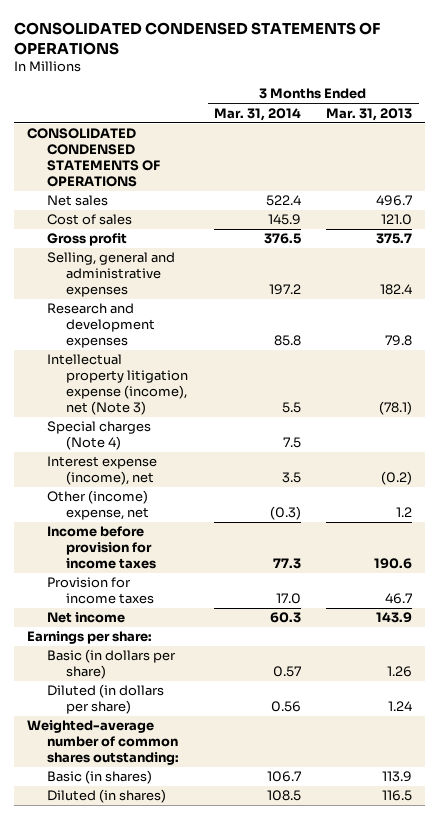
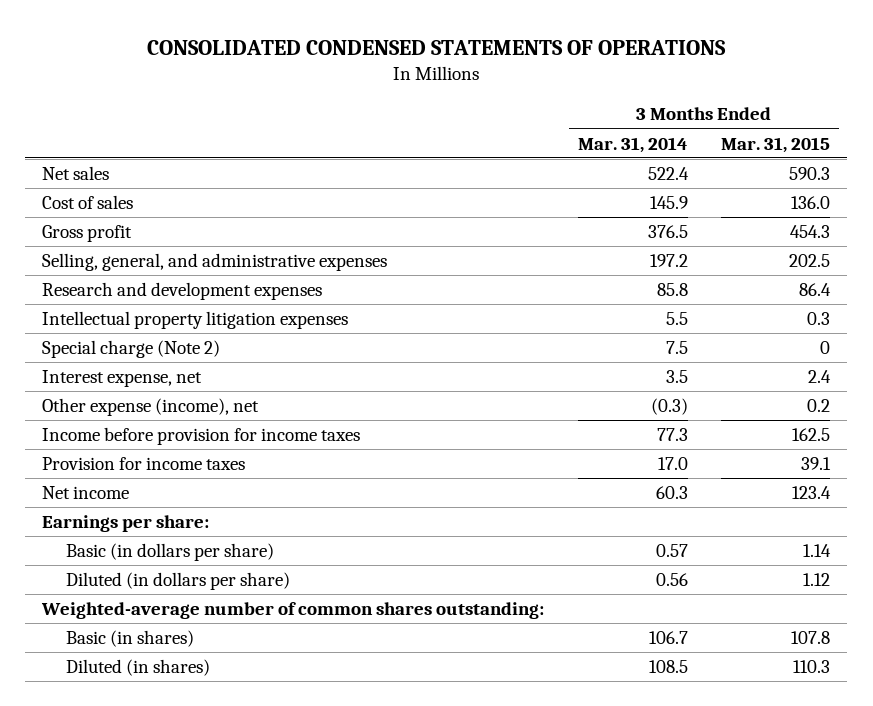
[326,107,413,121] Mar. 31, 2013 -> none
none -> [721,136,831,153] Mar. 31, 2015
[26,128,160,187] CONSOLIDATED CONDENSED STATEMENTS OF OPERATIONS -> none
[46,252,175,297] Selling, general and administrative expenses -> [42,253,388,272] Selling, general, and administrative expenses
[46,354,189,415] Intellectual property litigation expense (income), net (Note 3) -> [42,311,349,330] Intellectual property litigation expenses
[46,421,151,451] Special charges (Note 4) -> [42,340,221,359] Special charge (Note 2)
[46,456,157,486] Interest expense (income), net -> [42,370,203,388] Interest expense, net
[46,490,150,521] Other (income) expense, net -> [42,398,260,417] Other expense (income), net

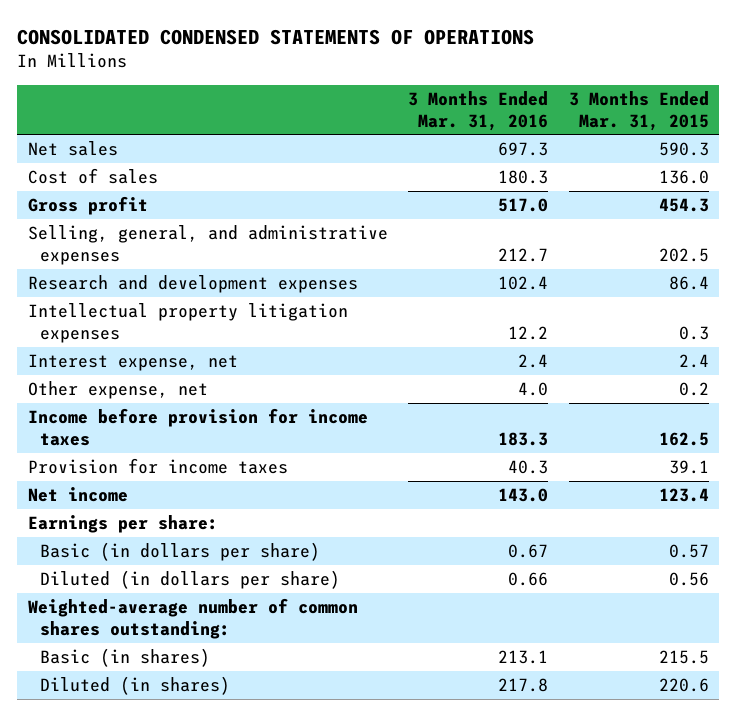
[577,136,688,153] Mar. 31, 2014 -> none
none -> [408,90,549,131] 3 Months Ended Mar. 31, 2016
[42,340,221,359] Special charge (Note 2) -> none
[42,398,260,417] Other expense (income), net -> [27,380,208,399] Other expense, net
[803,544,832,558] 1.14 -> [668,543,709,558] 0.57
[803,573,831,587] 1.12 -> [668,571,709,586] 0.56
[791,631,831,645] 107.8 -> [658,649,709,664] 215.5
[793,660,831,674] 110.3 -> [658,677,709,692] 220.6

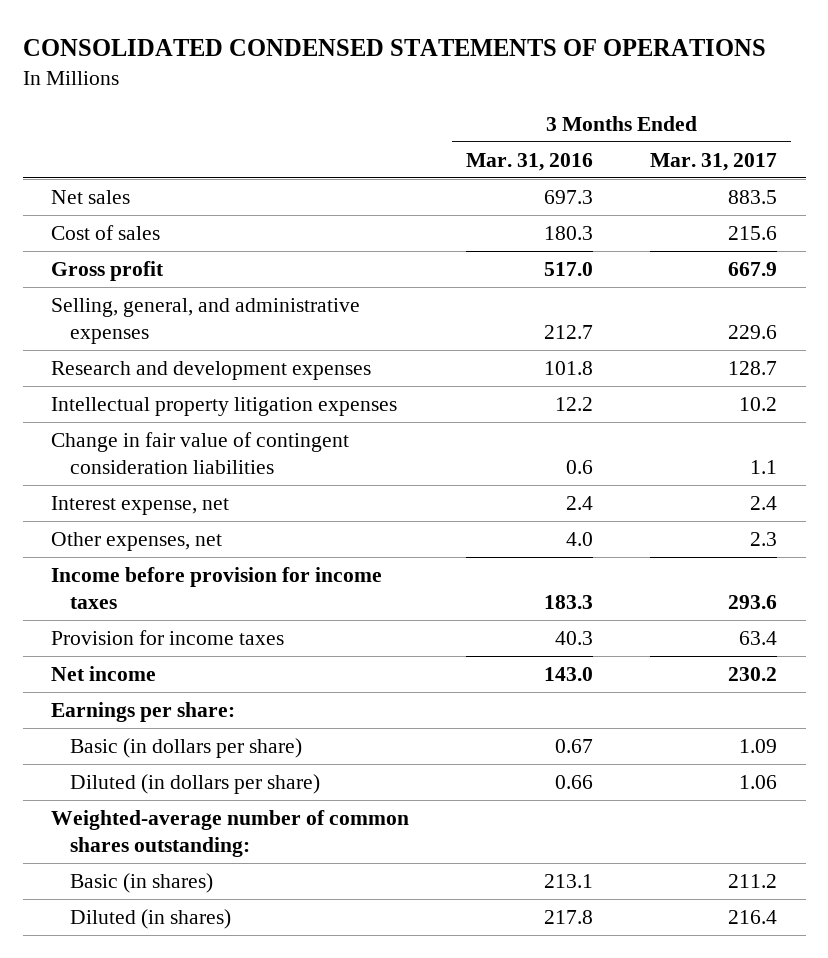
[568,90,709,131] 3 Months Ended Mar. 31, 2015 -> none
none -> [650,152,778,171] Mar. 31, 2017
[498,275,549,290] 102.4 -> [544,360,594,375] 101.8
none -> [51,431,350,474] Change in fair value of contingent consideration liabilities
[27,380,208,399] Other expense, net -> [51,531,223,551] Other expenses, net

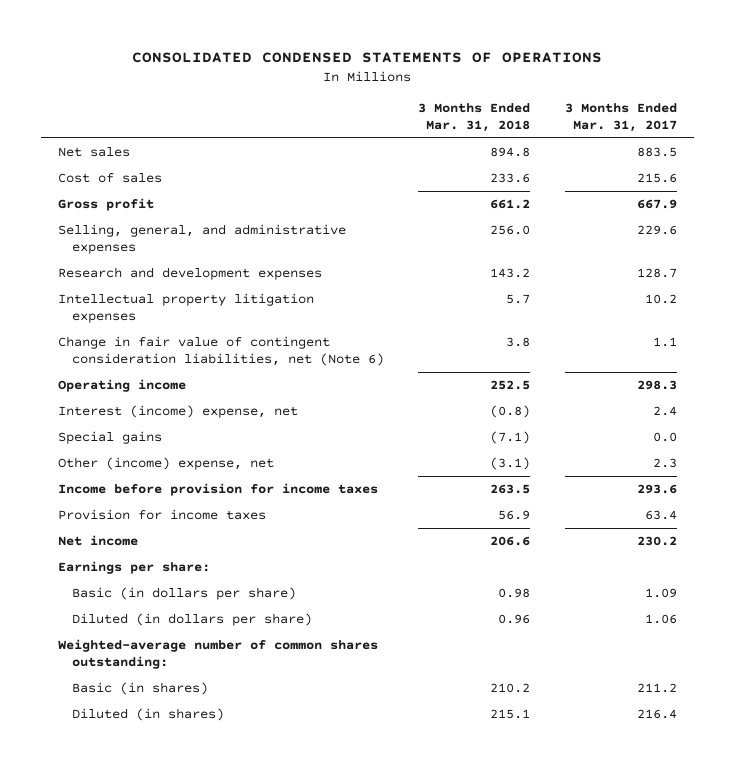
[466,152,594,171] Mar. 31, 2016 -> none
none -> [418,103,531,132] 3 Months Ended Mar. 31, 2018
[51,431,350,474] Change in fair value of contingent consideration liabilities -> [57,335,385,366] Change in fair value of contingent consideration liabilities, net (Note 6)
none -> [57,378,186,392] Operating income
[51,495,230,515] Interest expense, net -> [57,404,298,418] Interest (income) expense, net
none -> [57,430,162,444] Special gains
[51,531,223,551] Other expenses, net -> [57,456,274,470] Other (income) expense, net

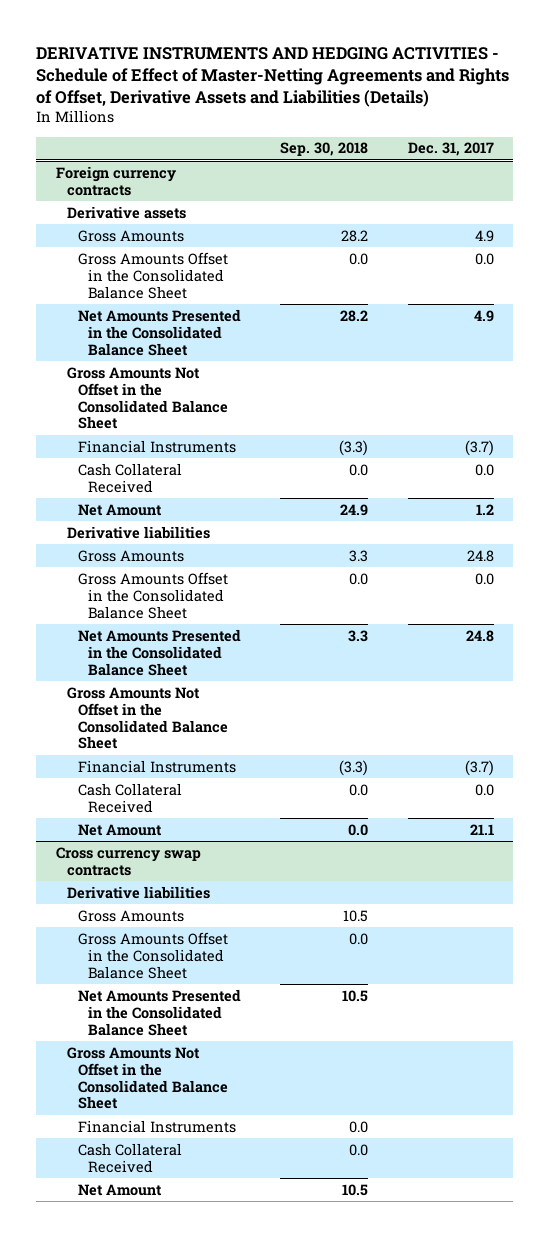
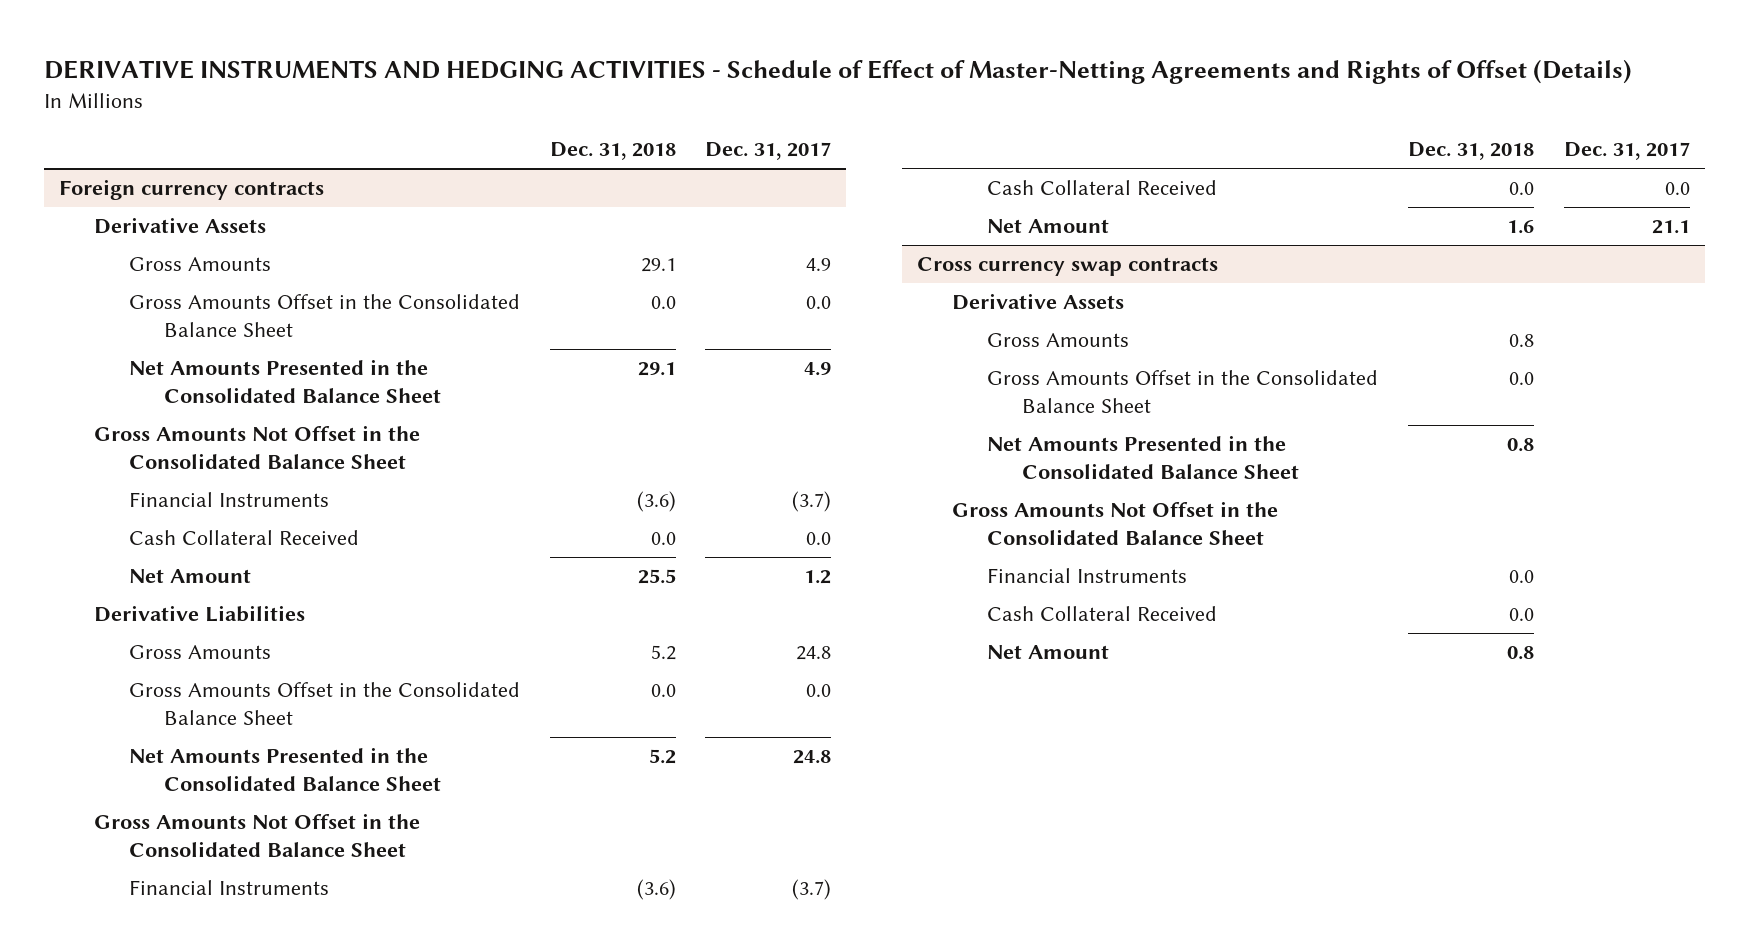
[36,46,510,108] DERIVATIVE INSTRUMENTS AND HEDGING ACTIVITIES - Schedule of Effect of Master-Netting Agreements and Rights of Offset, Derivative Assets and Liabilities (Details) -> [43,59,1632,85] DERIVATIVE INSTRUMENTS AND HEDGING ACTIVITIES - Schedule of Effect of Master-Netting Agreements and Rights of Offset (Details)
[280,142,369,157] Sep. 30, 2018 -> none
none -> [549,142,676,161] Dec. 31, 2018
[66,205,186,219] Derivative assets -> [93,217,266,235] Derivative Assets
[66,525,210,539] Derivative liabilities -> [93,605,305,623] Derivative Liabilities
[66,885,210,899] Derivative liabilities -> none
none -> [951,293,1124,311] Derivative Assets

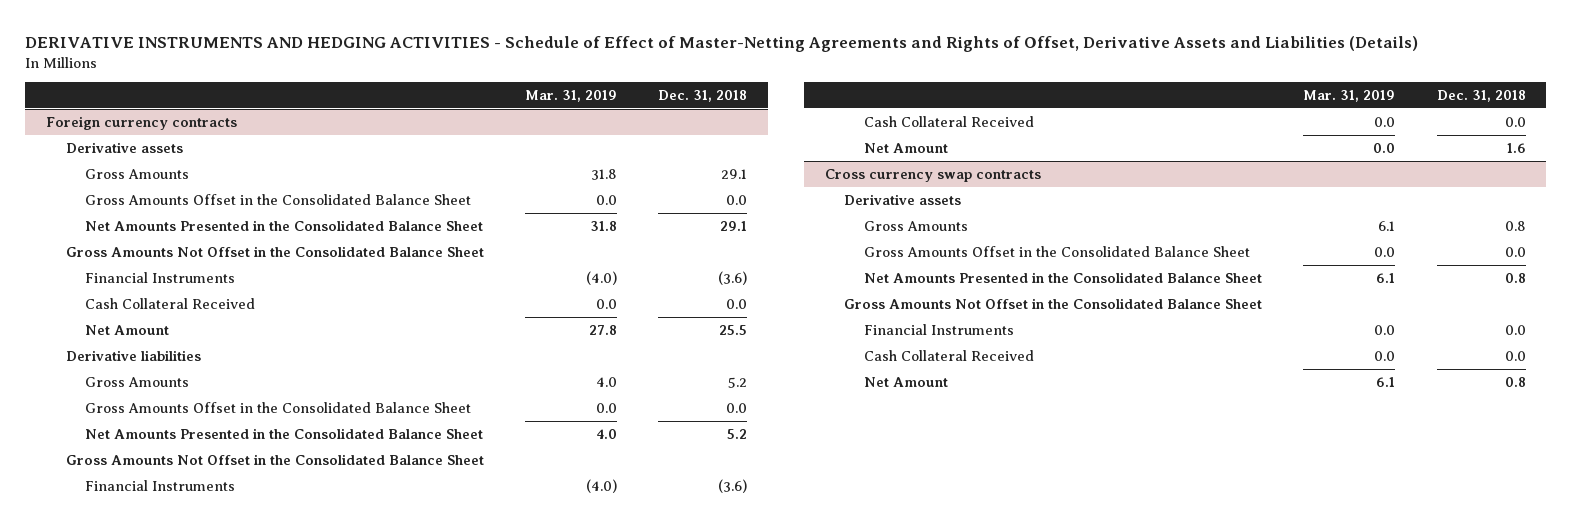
[43,59,1632,85] DERIVATIVE INSTRUMENTS AND HEDGING ACTIVITIES - Schedule of Effect of Master-Netting Agreements and Rights of Offset (Details) -> [25,35,1419,52] DERIVATIVE INSTRUMENTS AND HEDGING ACTIVITIES - Schedule of Effect of Master-Netting Agreements and Rights of Offset, Derivative Assets and Liabilities (Details)
[705,142,832,161] Dec. 31, 2017 -> none
none -> [524,90,617,103] Mar. 31, 2019
[93,217,266,235] Derivative Assets -> [65,141,183,153] Derivative assets
[93,605,305,623] Derivative Liabilities -> [65,349,201,361] Derivative liabilities
[951,293,1124,311] Derivative Assets -> [844,193,962,205] Derivative assets

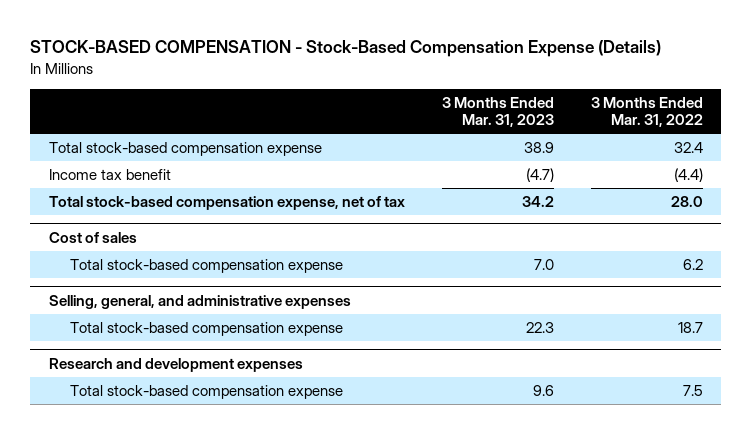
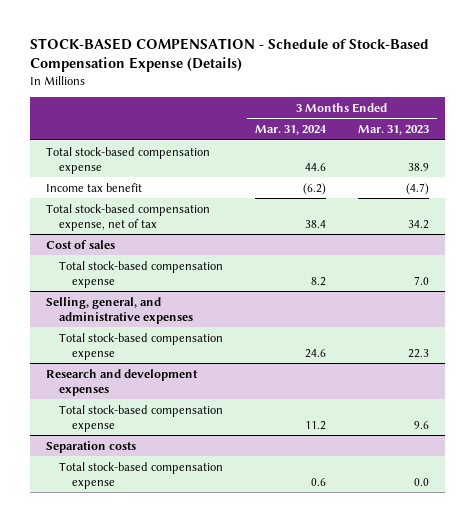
[30,40,662,58] STOCK-BASED COMPENSATION - Stock-Based Compensation Expense (Details) -> [29,37,429,73] STOCK-BASED COMPENSATION - Schedule of Stock-Based Compensation Expense (Details)
[590,96,703,127] 3 Months Ended Mar. 31, 2022 -> none
none -> [254,125,327,136] Mar. 31, 2024
none -> [45,440,136,453] Separation costs
none -> [58,461,223,489] Total stock-based compensation expense

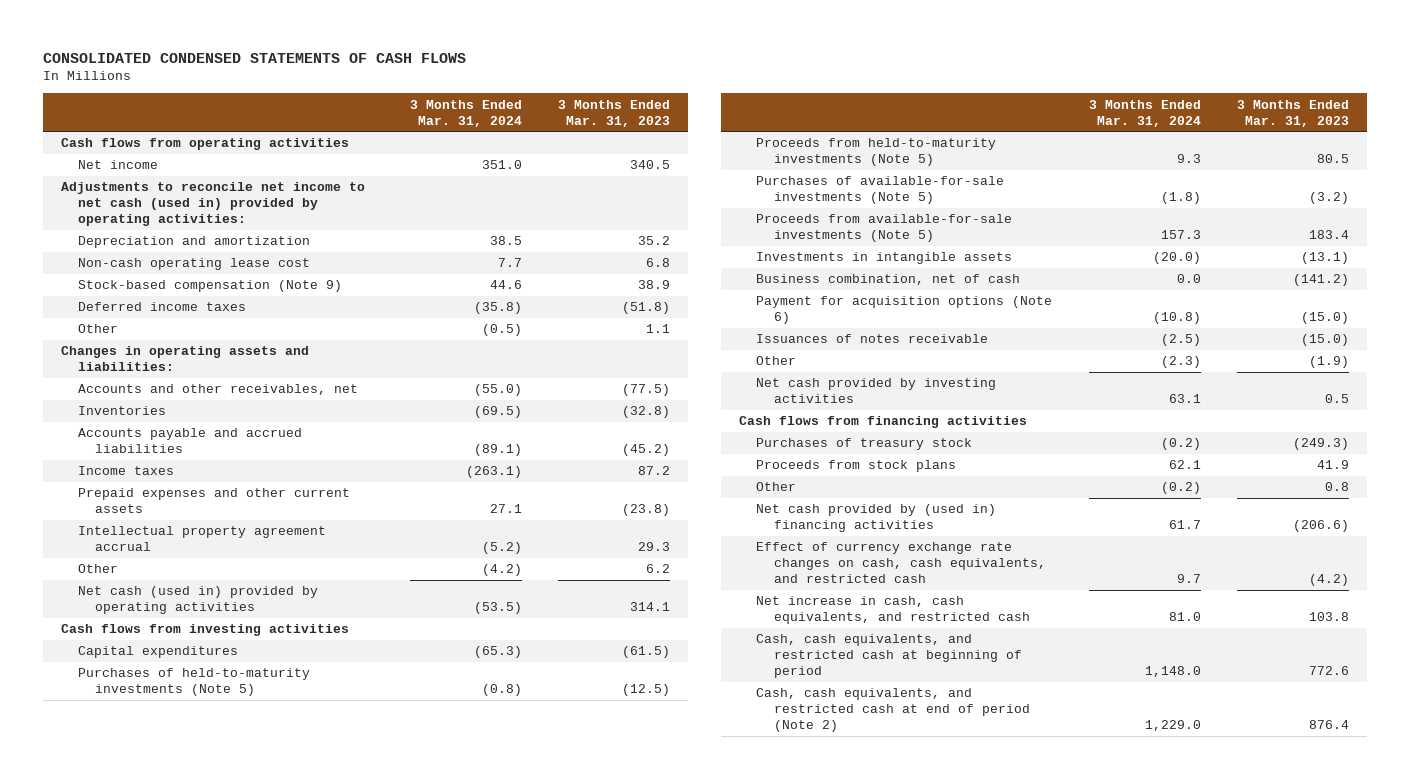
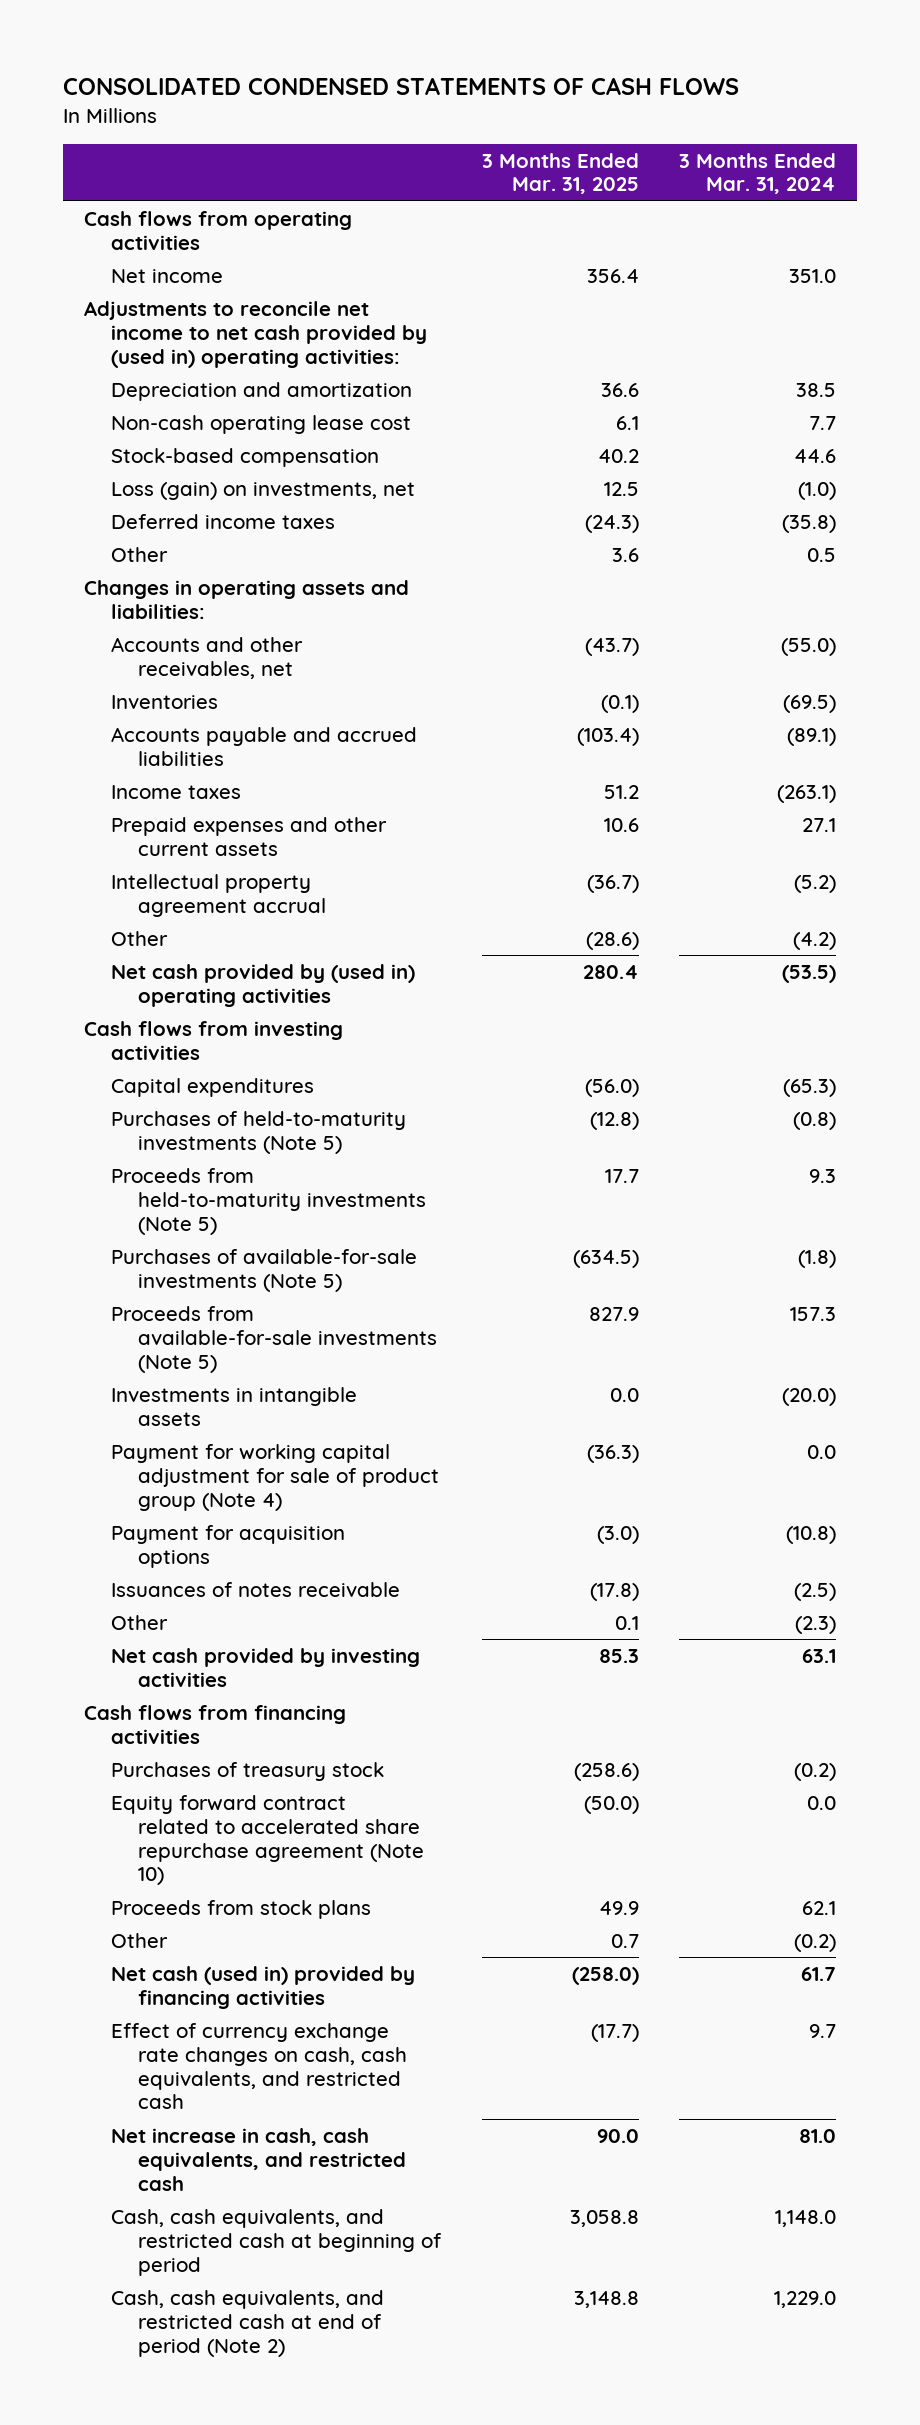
[558,99,671,127] 3 Months Ended Mar. 31, 2023 -> none
none -> [481,152,639,195] 3 Months Ended Mar. 31, 2025
[60,182,365,227] Adjustments to reconcile net income to net cash (used in) provided by operating activities: -> [83,300,427,368] Adjustments to reconcile net income to net cash provided by (used in) operating activities:
[78,280,343,293] Stock-based compensation (Note 9) -> [110,447,379,467] Stock-based compensation
none -> [110,481,415,500] Loss (gain) on investments, net
[482,324,523,337] (0.5) -> [807,547,837,562] 0.5
[78,586,319,615] Net cash (used in) provided by operating activities -> [110,963,415,1007] Net cash provided by (used in) operating activities
[756,274,1021,286] Business combination, net of cash -> none
none -> [110,1443,439,1511] Payment for working capital adjustment for sale of product group (Note 4)
[756,296,1053,325] Payment for acquisition options (Note 6) -> [110,1524,345,1568] Payment for acquisition options
none -> [110,1794,424,1886] Equity forward contract related to accelerated share repurchase agreement (Note 10)
[756,504,997,533] Net cash provided by (used in) financing activities -> [110,1965,415,2009] Net cash (used in) provided by financing activities

